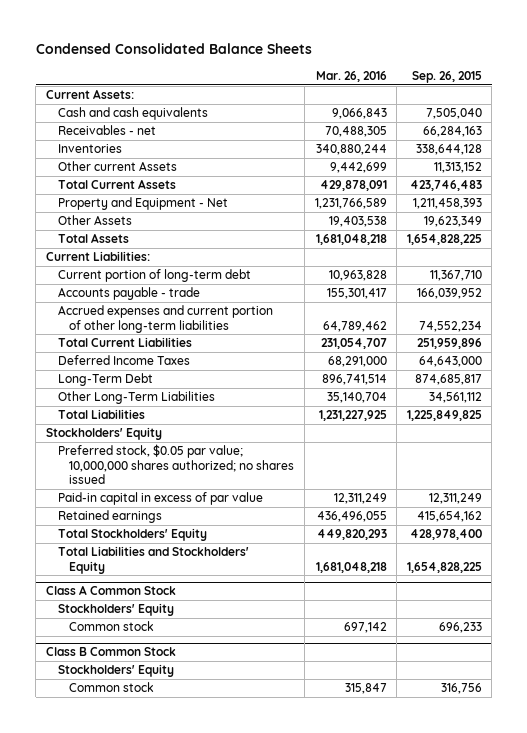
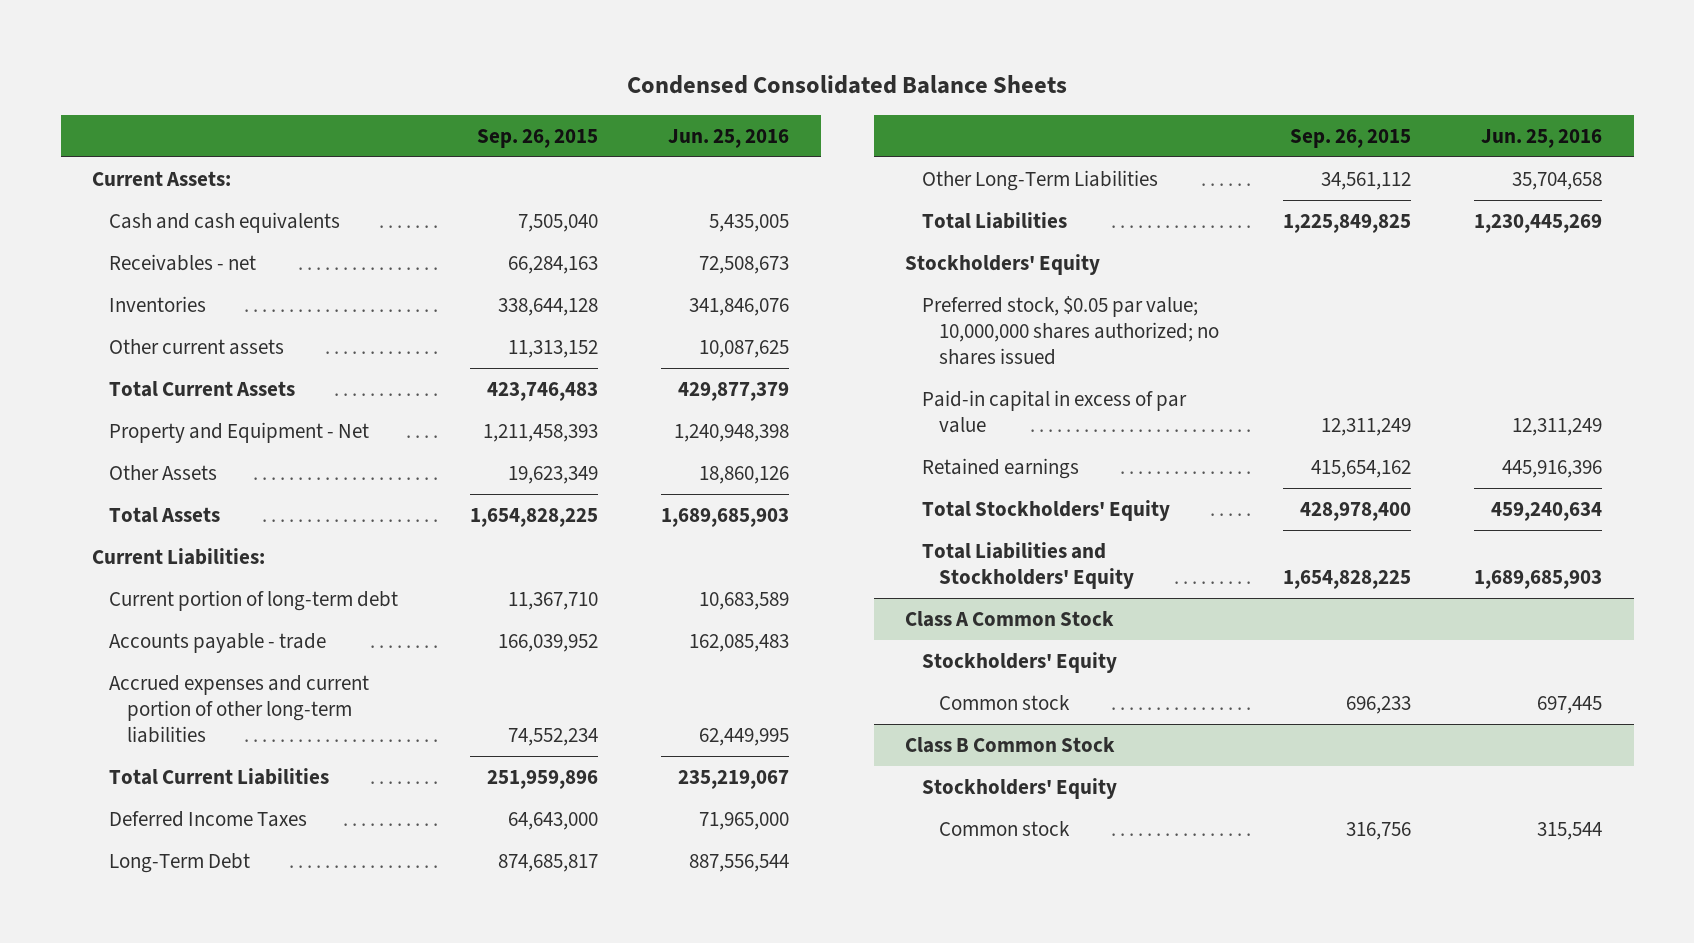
[315,70,387,82] Mar. 26, 2016 -> none
none -> [668,128,790,148] Jun. 25, 2016
[57,161,177,172] Other current Assets -> [109,339,285,356] Other current assets

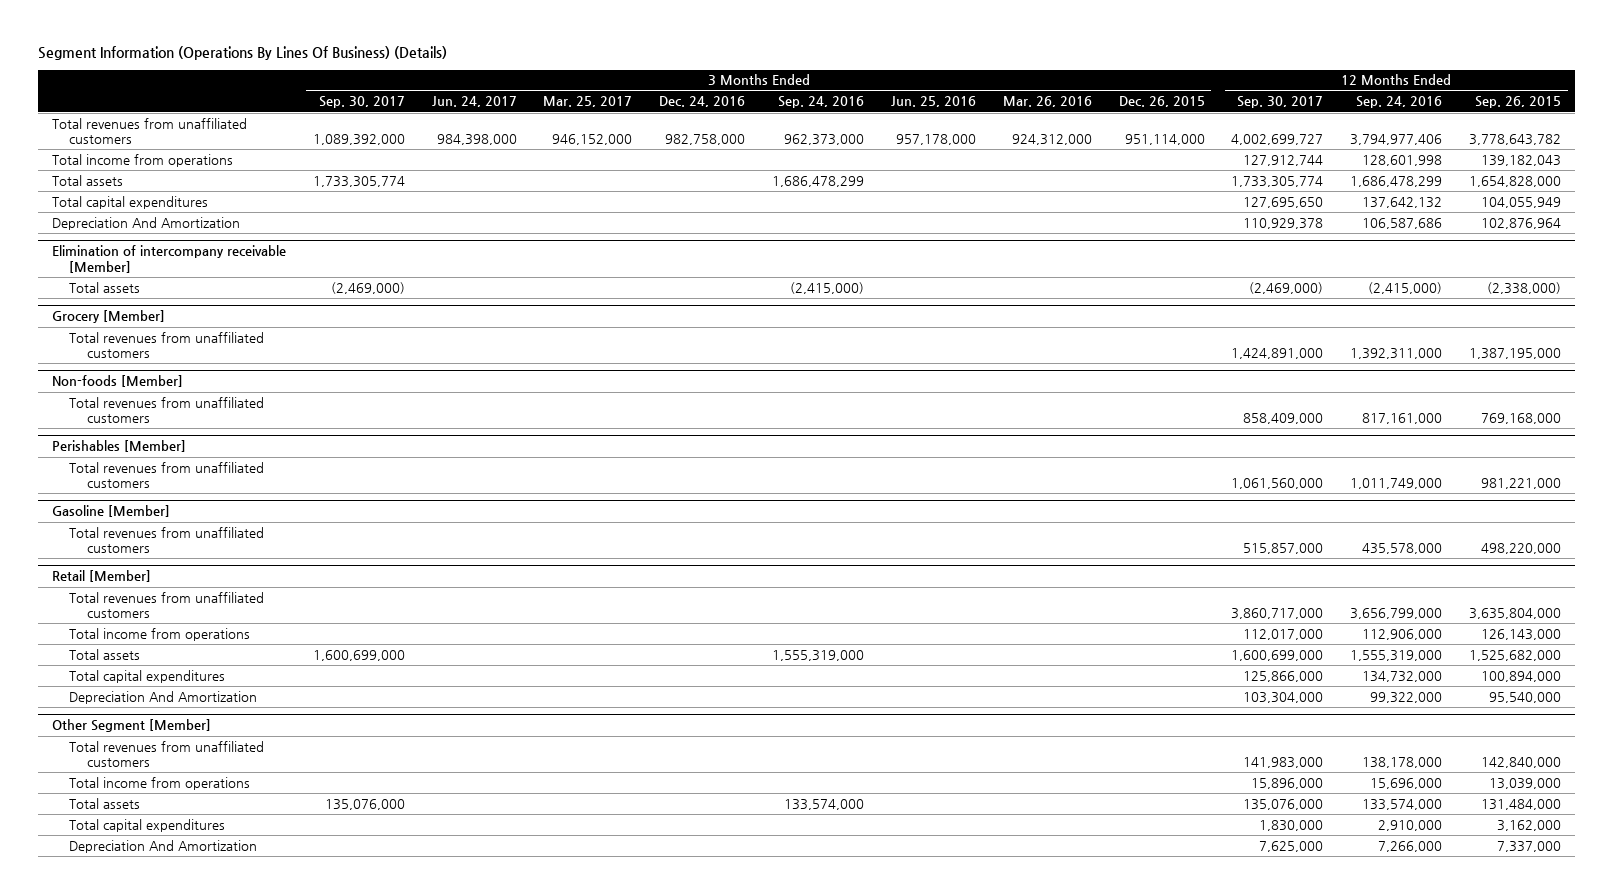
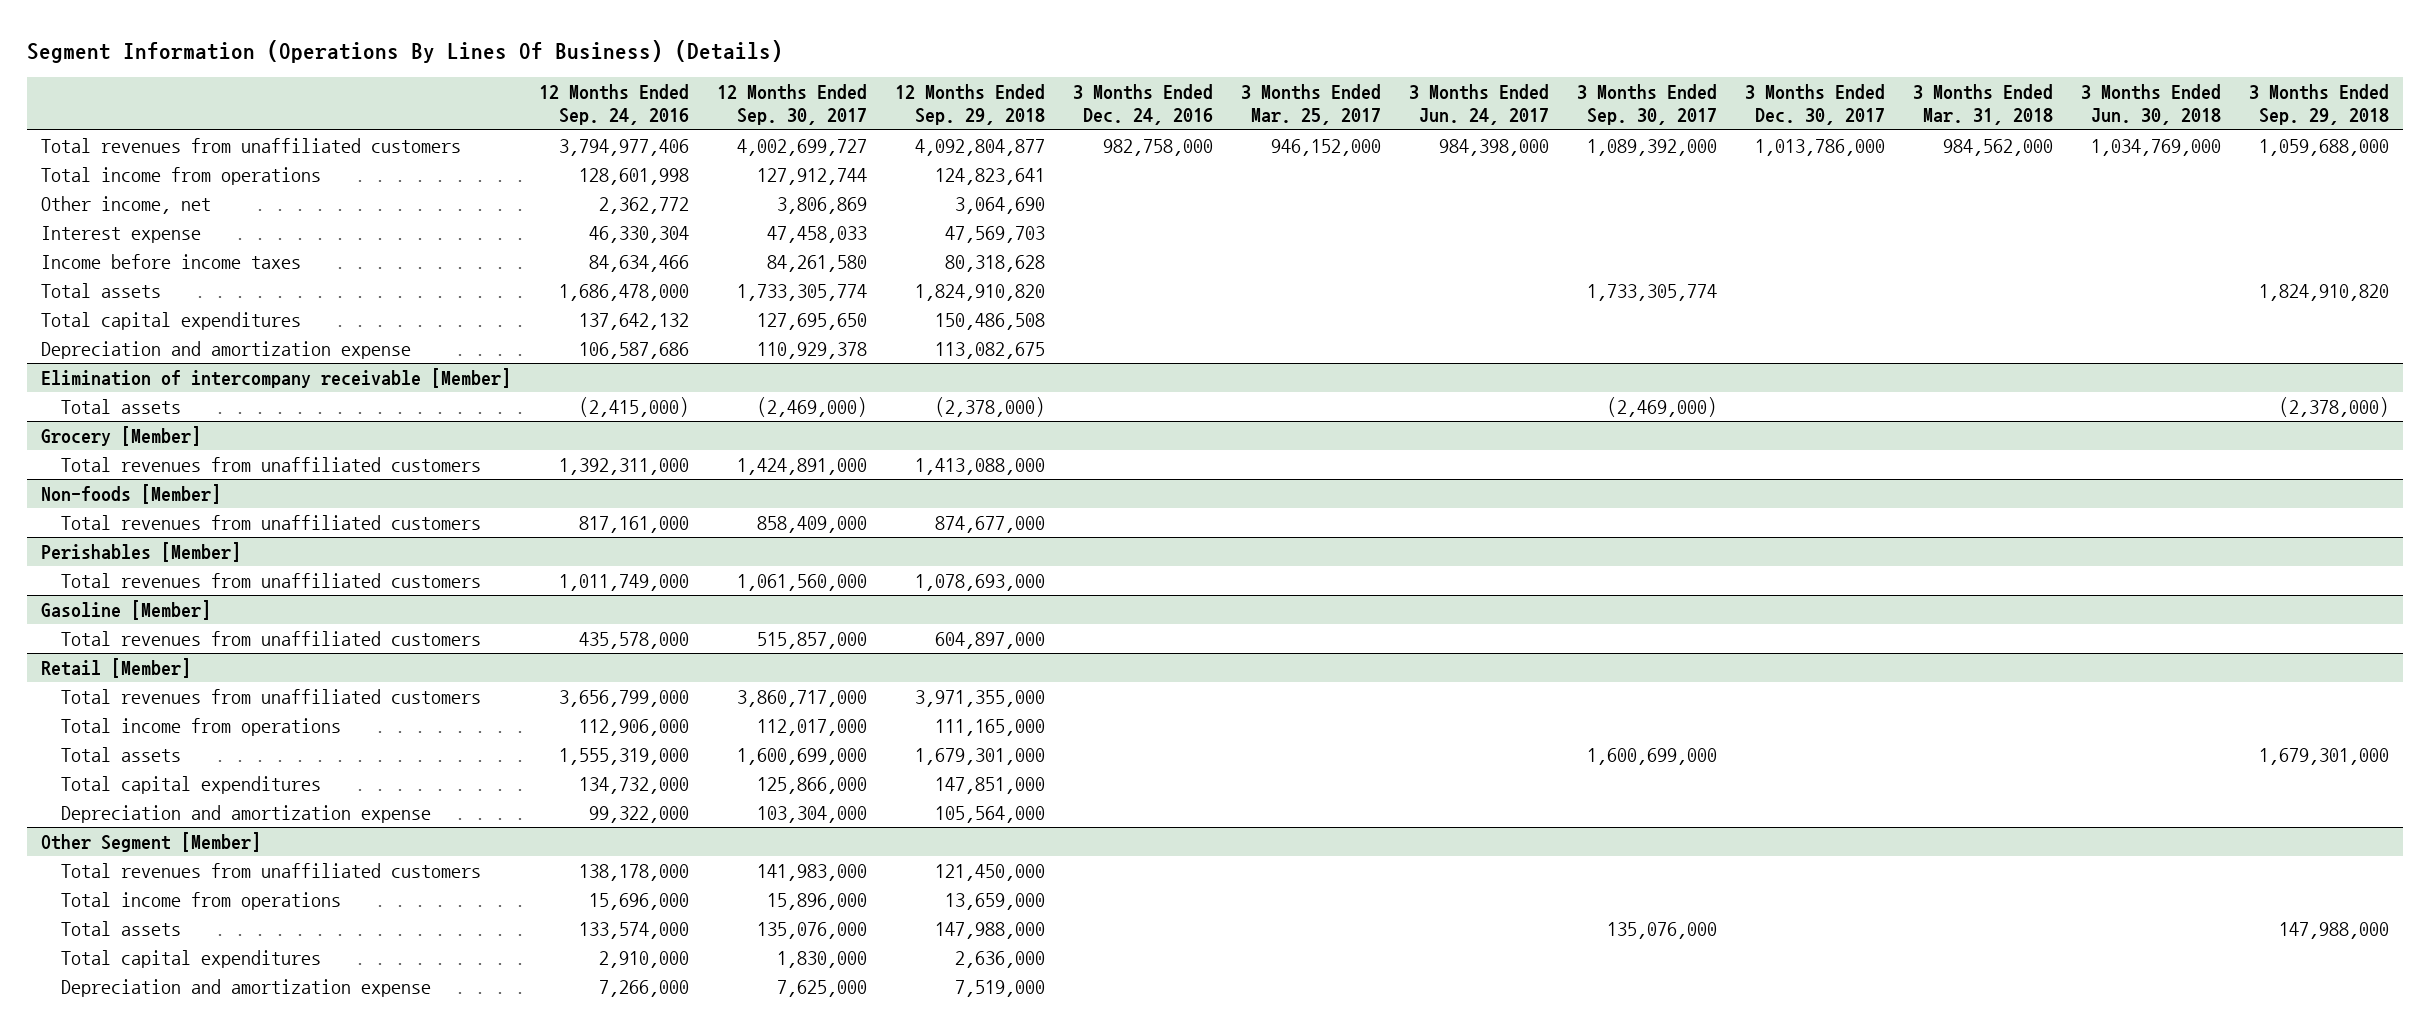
[778,96,865,109] Sep. 24, 2016 -> none
[890,96,976,108] Jun. 25, 2016 -> none
[1002,96,1092,108] Mar. 26, 2016 -> none
[1118,96,1205,108] Dec. 26, 2015 -> none
[1475,96,1562,109] Sep. 26, 2015 -> none
none -> [895,83,1046,126] 12 Months Ended Sep. 29, 2018
none -> [1745,83,1886,126] 3 Months Ended Dec. 30, 2017
none -> [1913,83,2054,126] 3 Months Ended Mar. 31, 2018
none -> [2081,83,2222,126] 3 Months Ended Jun. 30, 2018
none -> [2249,83,2390,126] 3 Months Ended Sep. 29, 2018
none -> [41,195,212,214] Other income, net
none -> [41,225,202,243] Interest expense
none -> [41,253,302,269] Income before income taxes
[1350,175,1443,187] 1,686,478,299 -> [559,283,690,301] 1,686,478,000
[51,216,240,230] Depreciation And Amortization -> [41,340,412,359] Depreciation and amortization expense
[69,690,258,704] Depreciation And Amortization -> [60,804,431,823] Depreciation and amortization expense
[69,839,258,853] Depreciation And Amortization -> [60,978,431,997] Depreciation and amortization expense

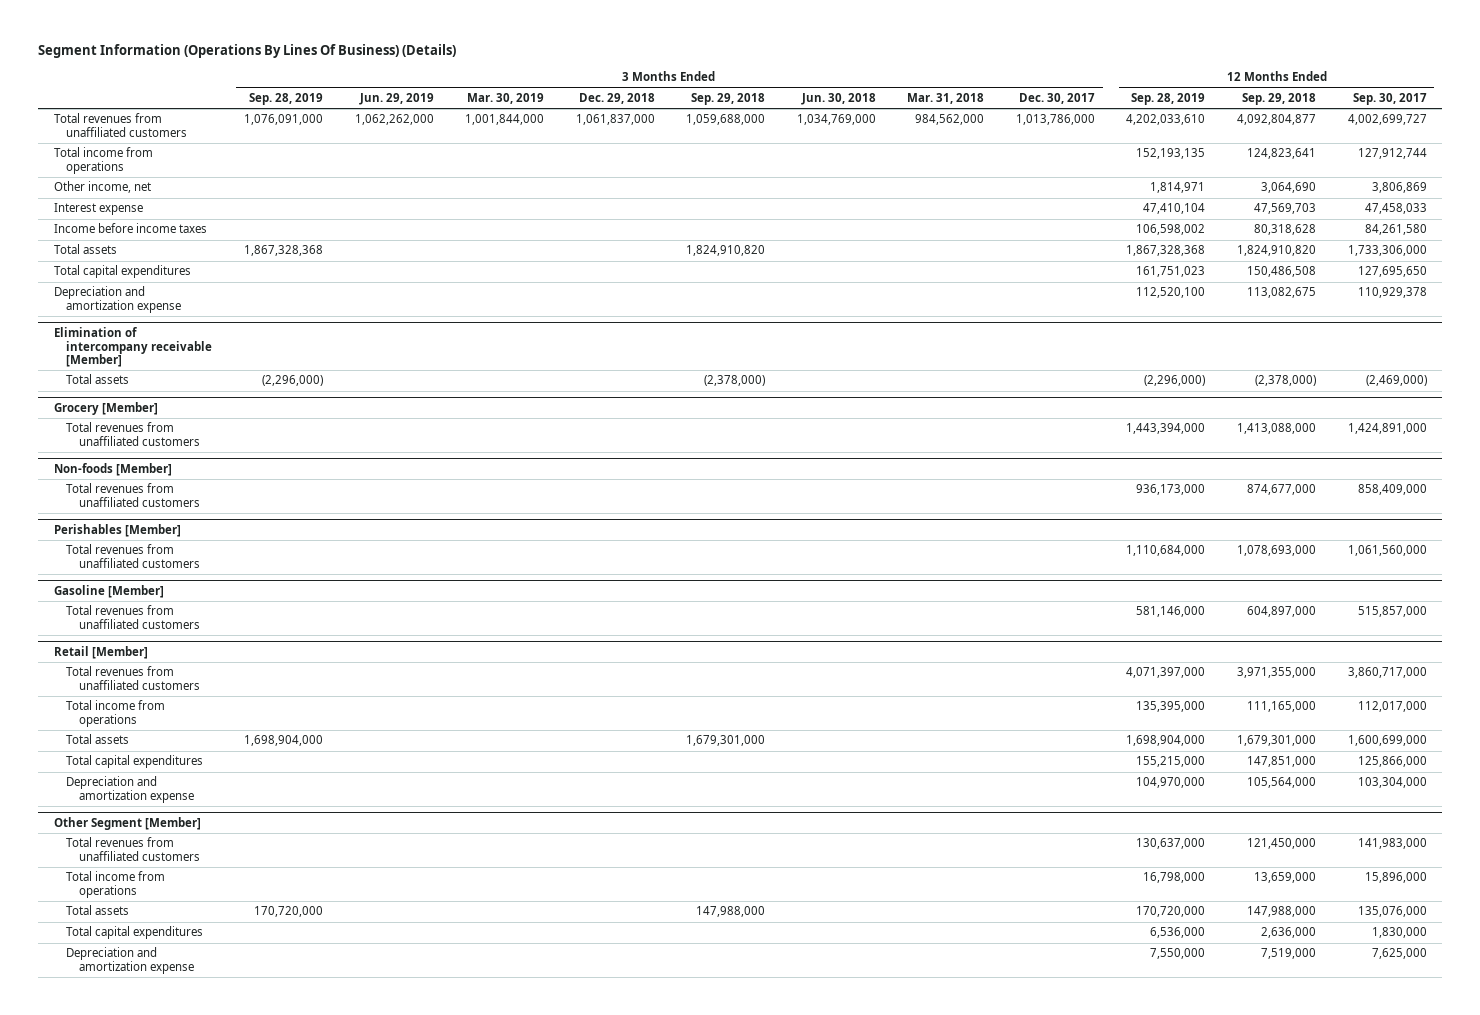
[539,83,690,126] 12 Months Ended Sep. 24, 2016 -> none
[1073,83,1214,126] 3 Months Ended Dec. 24, 2016 -> none
[1241,83,1382,126] 3 Months Ended Mar. 25, 2017 -> none
[1409,83,1550,126] 3 Months Ended Jun. 24, 2017 -> none
[1577,83,1718,126] 3 Months Ended Sep. 30, 2017 -> none
none -> [248,92,323,105] Sep. 28, 2019
none -> [358,92,434,105] Jun. 29, 2019
none -> [467,92,545,104] Mar. 30, 2019
none -> [578,92,655,104] Dec. 29, 2018
none -> [1131,92,1206,105] Sep. 28, 2019
[737,283,868,301] 1,733,305,774 -> [1347,245,1427,257] 1,733,306,000

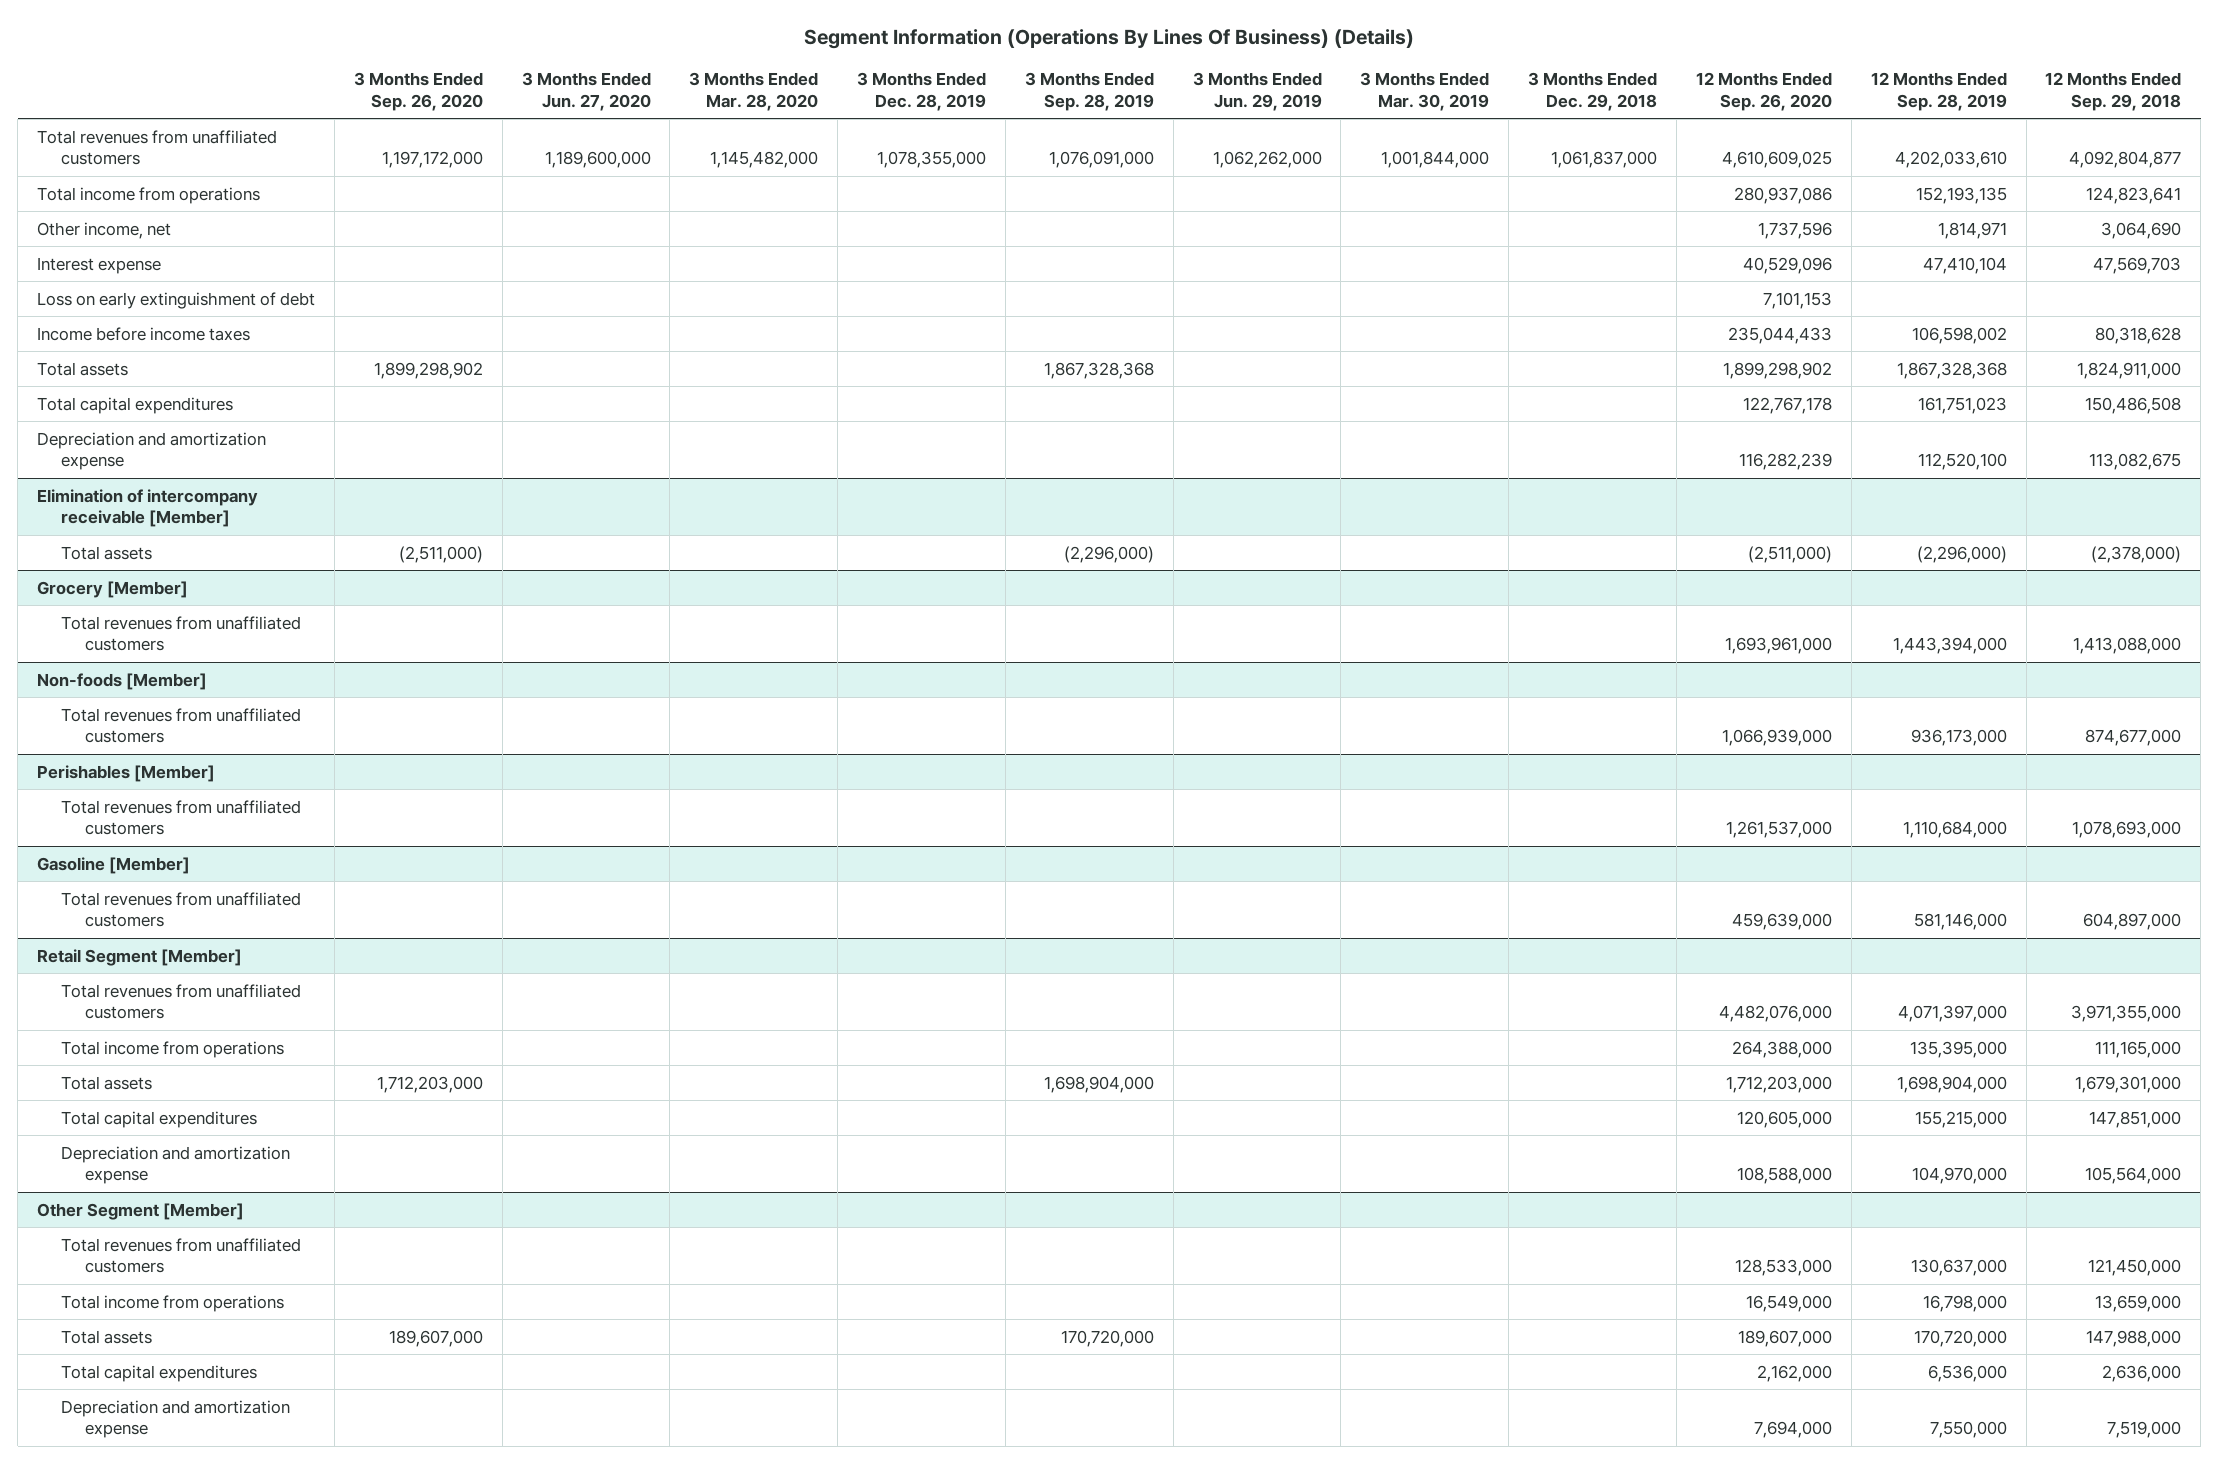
[691,92,766,105] Sep. 29, 2018 -> none
[800,92,876,105] Jun. 30, 2018 -> none
[907,92,985,104] Mar. 31, 2018 -> none
[1018,92,1095,104] Dec. 30, 2017 -> none
[1352,92,1427,105] Sep. 30, 2017 -> none
none -> [353,72,483,111] 3 Months Ended Sep. 26, 2020
none -> [521,72,651,111] 3 Months Ended Jun. 27, 2020
none -> [689,72,819,111] 3 Months Ended Mar. 28, 2020
none -> [857,72,987,111] 3 Months Ended Dec. 28, 2019
none -> [1695,72,1832,111] 12 Months Ended Sep. 26, 2020
none -> [36,291,315,309] Loss on early extinguishment of debt
[1237,245,1317,257] 1,824,910,820 -> [2077,361,2182,379] 1,824,911,000
[53,646,148,660] Retail [Member] -> [36,948,242,966] Retail Segment [Member]

